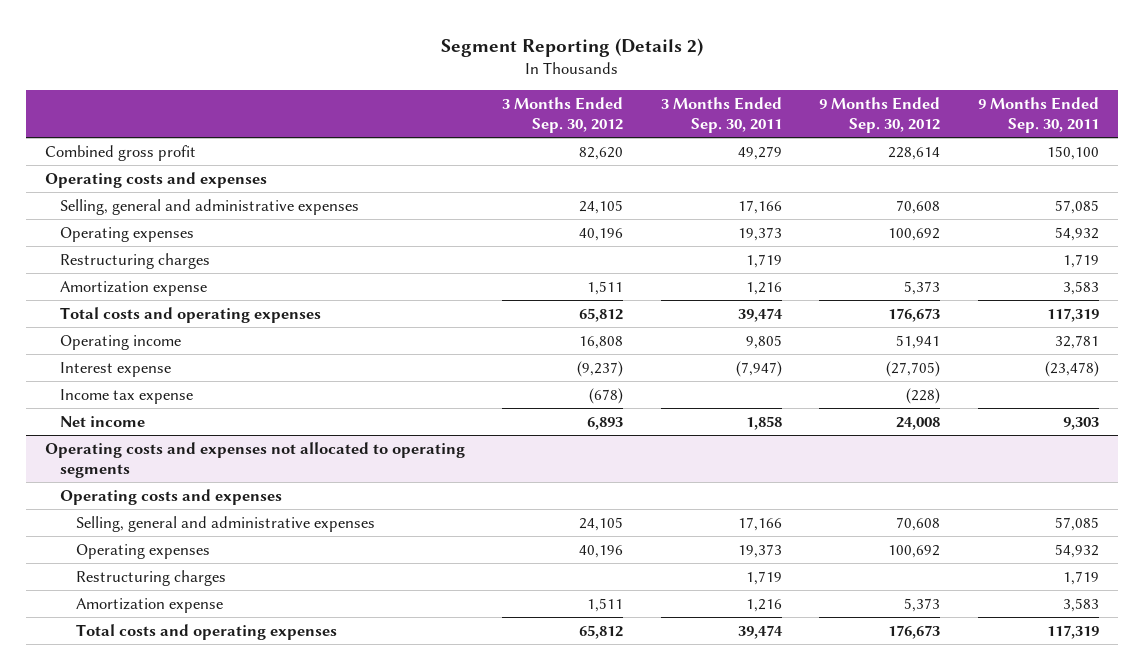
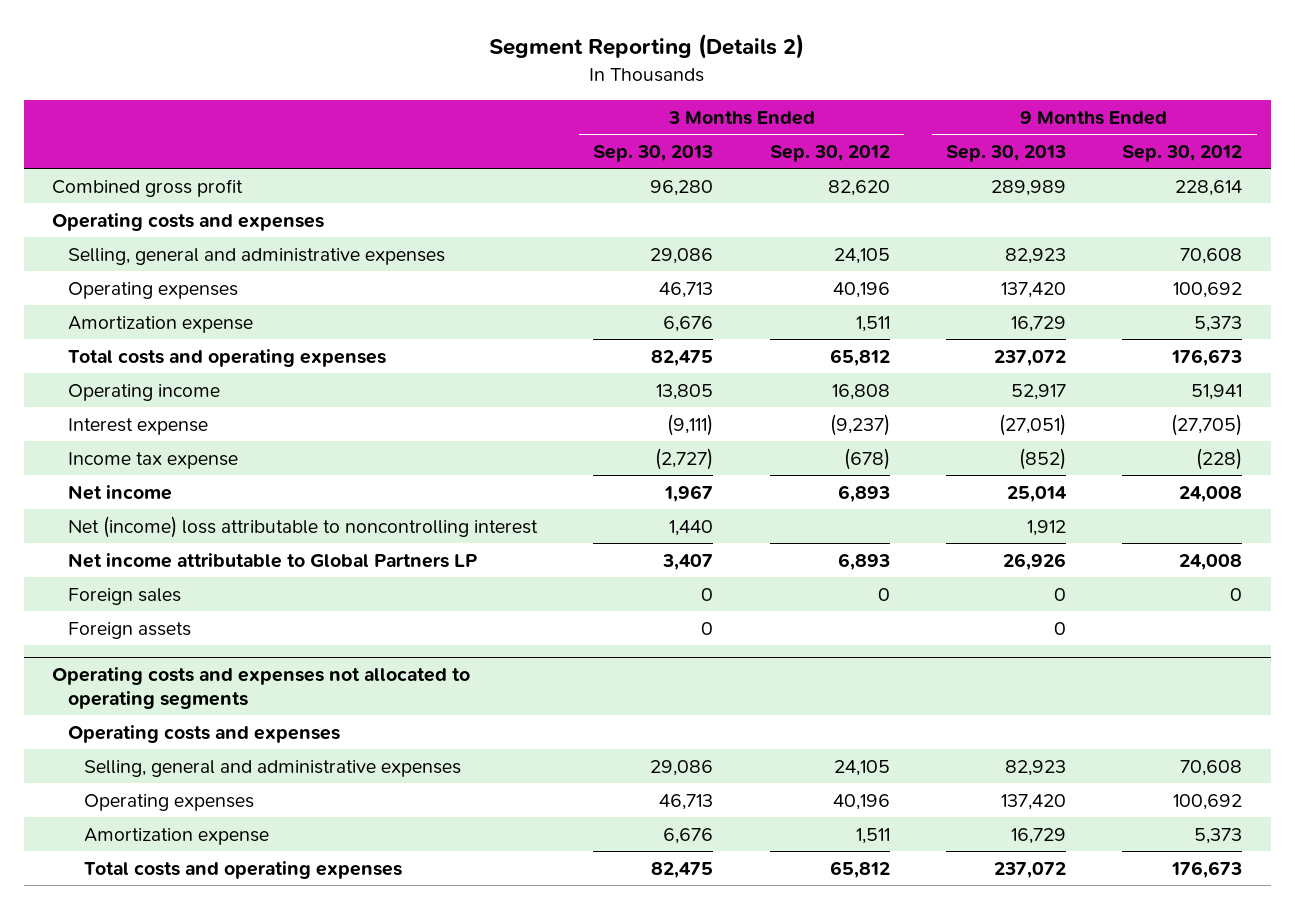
[660,96,782,133] 3 Months Ended Sep. 30, 2011 -> none
[977,96,1099,133] 9 Months Ended Sep. 30, 2011 -> none
none -> [593,144,714,162] Sep. 30, 2013
none -> [946,144,1067,162] Sep. 30, 2013
[60,252,211,269] Restructuring charges -> none
none -> [67,515,538,538] Net (income) loss attributable to noncontrolling interest
none -> [67,552,477,568] Net income attributable to Global Partners LP
none -> [67,587,181,605] Foreign sales
none -> [67,621,191,639] Foreign assets
[75,569,226,586] Restructuring charges -> none

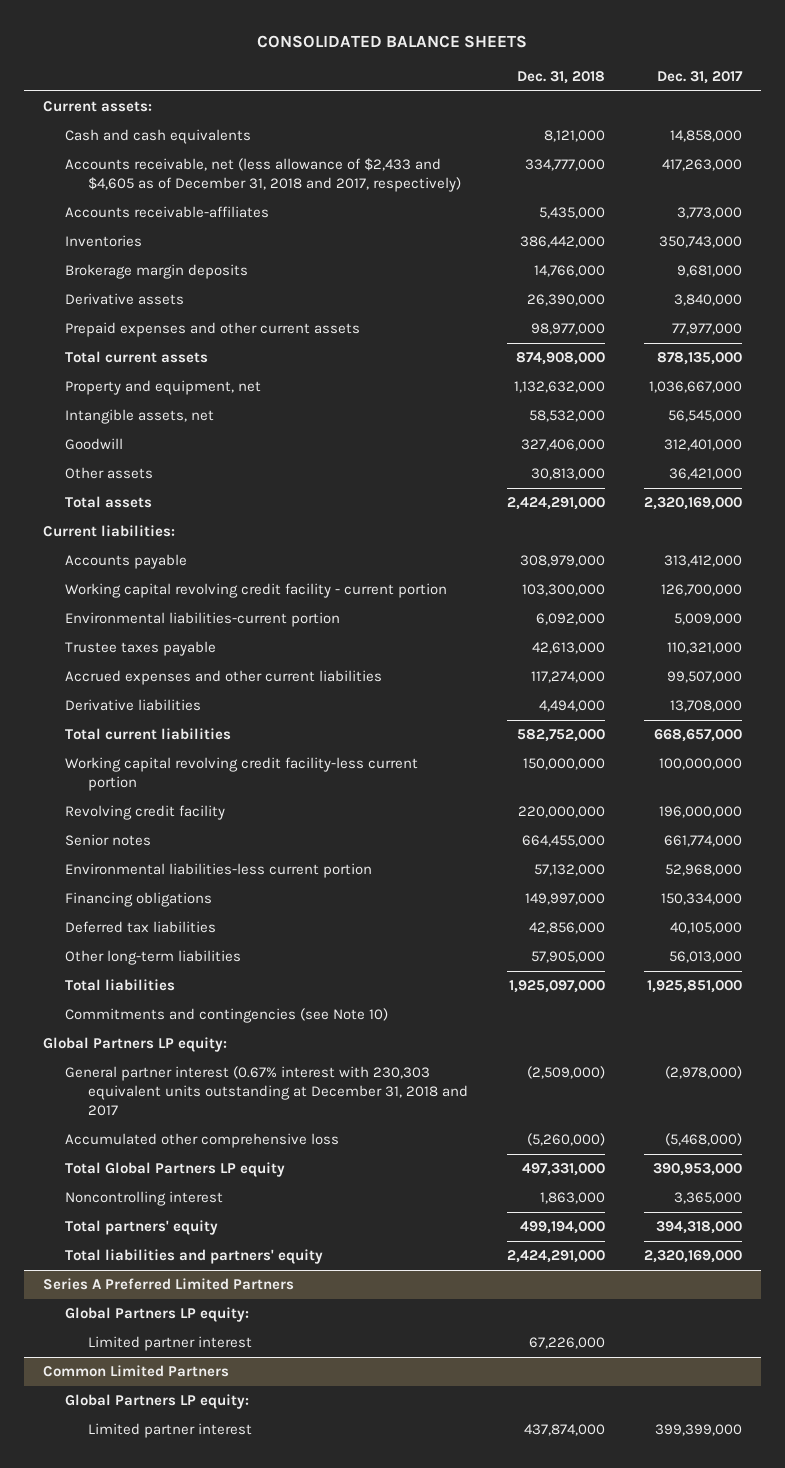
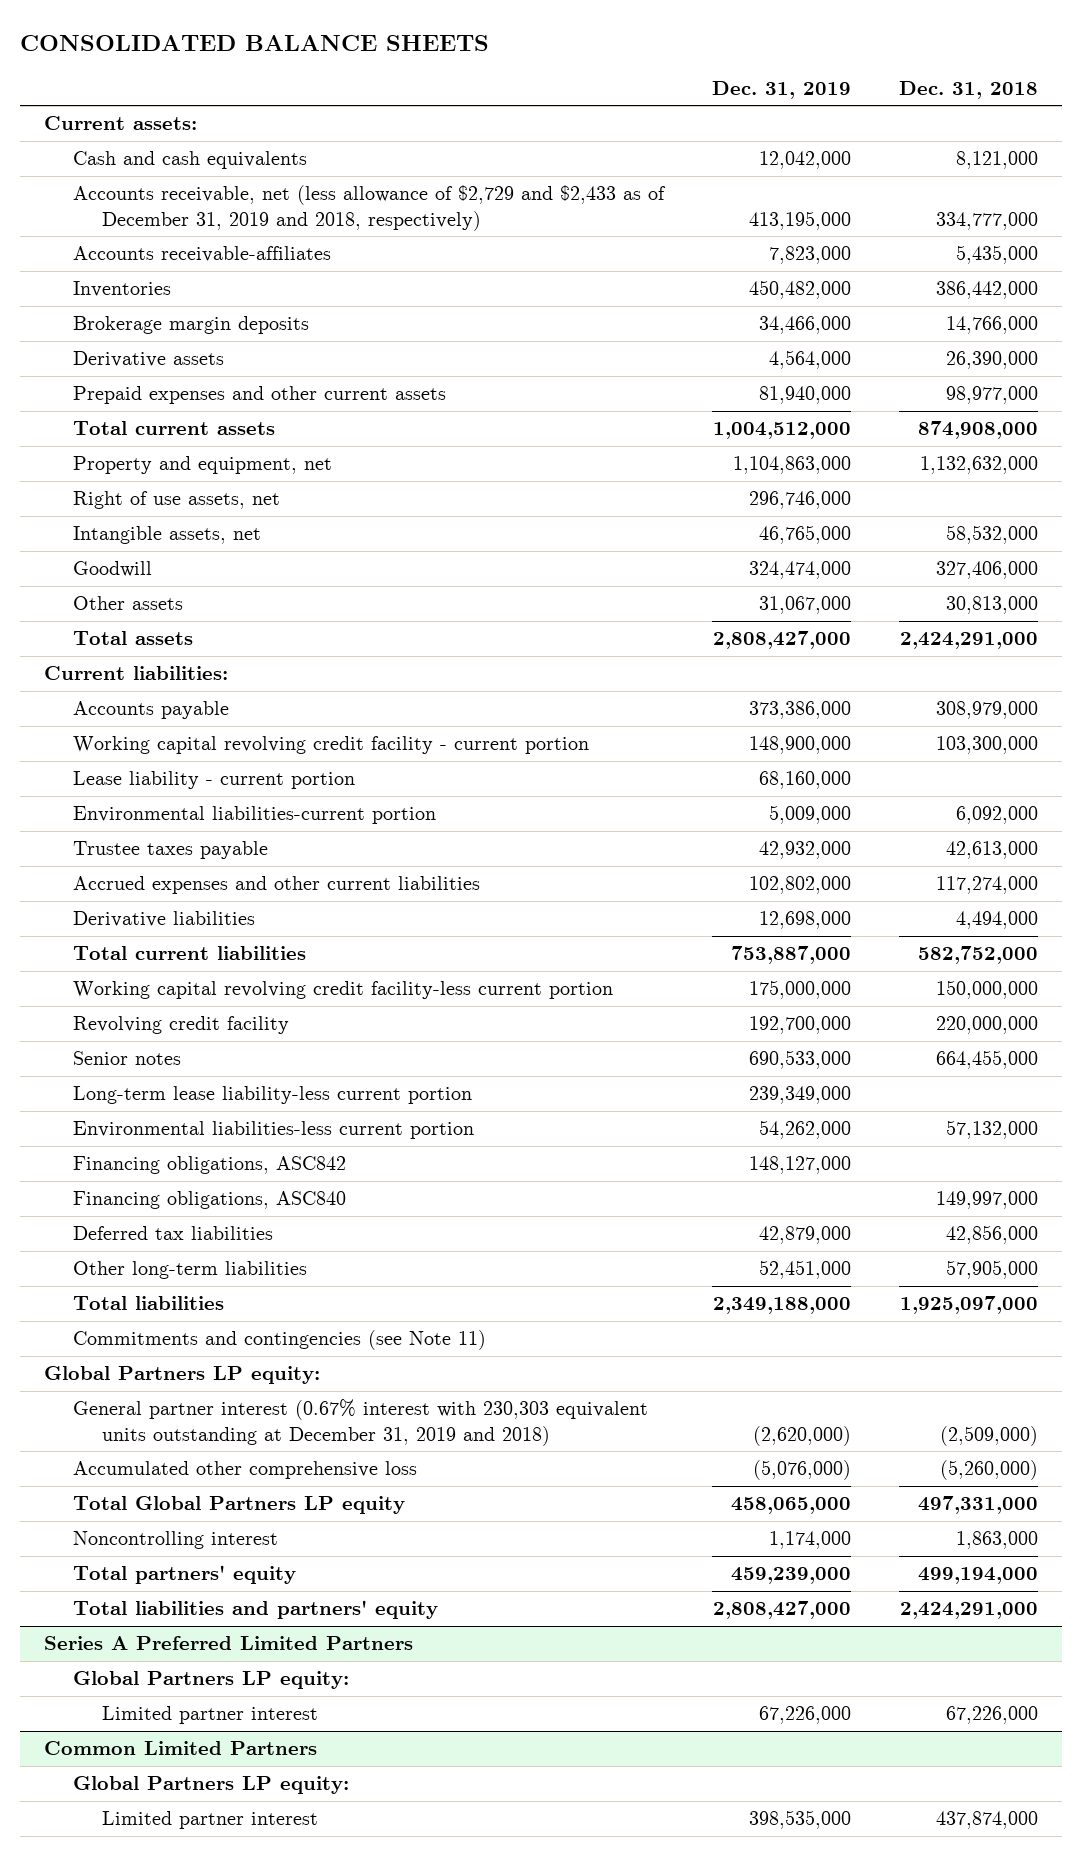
[656,70,743,84] Dec. 31, 2017 -> none
none -> [711,80,851,99] Dec. 31, 2019
[65,158,461,192] Accounts receivable, net (less allowance of $2,433 and $4,605 as of December 31, 2018 and 2017, respectively) -> [72,185,666,231] Accounts receivable, net (less allowance of $2,729 and $2,433 as of December 31, 2019 and 2018, respectively)
none -> [72,491,280,510] Right of use assets, net
none -> [72,771,355,790] Lease liability - current portion
none -> [72,1086,472,1105] Long-term lease liability-less current portion
none -> [72,1156,346,1175] Financing obligations, ASC842
[65,892,213,908] Financing obligations -> [72,1191,346,1210] Financing obligations, ASC840
[65,1008,389,1024] Commitments and contingencies (see Note 10) -> [72,1330,486,1351] Commitments and contingencies (see Note 11)
[65,1066,468,1116] General partner interest (0.67% interest with 230,303 equivalent units outstanding at December 31, 2018 and 2017 -> [72,1399,648,1446] General partner interest (0.67% interest with 230,303 equivalent units outstanding at December 31, 2019 and 2018)

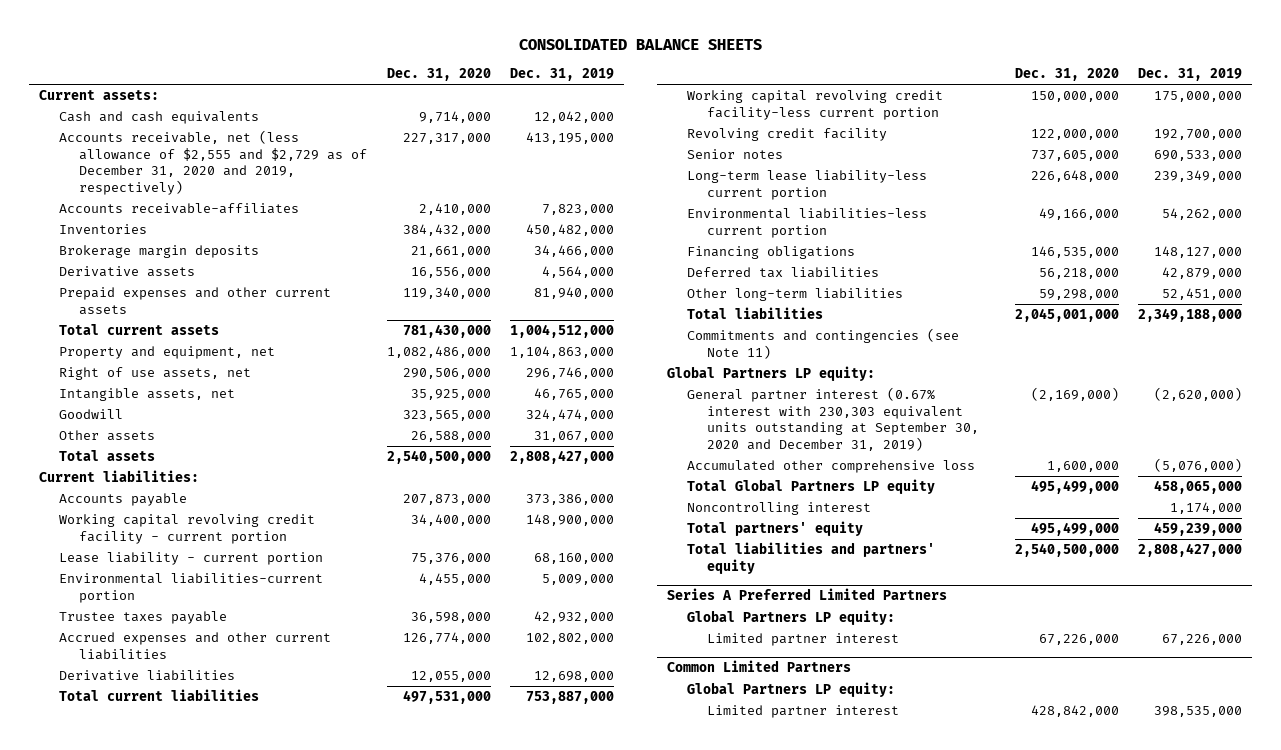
[898,80,1038,99] Dec. 31, 2018 -> none
none -> [386,68,491,82] Dec. 31, 2020
[72,185,666,231] Accounts receivable, net (less allowance of $2,729 and $2,433 as of December 31, 2019 and 2018, respectively) -> [59,130,368,195] Accounts receivable, net (less allowance of $2,555 and $2,729 as of December 31, 2020 and 2019, respectively)
[72,1191,346,1210] Financing obligations, ASC840 -> none
[72,1156,346,1175] Financing obligations, ASC842 -> [686,246,855,260] Financing obligations
[72,1399,648,1446] General partner interest (0.67% interest with 230,303 equivalent units outstanding at December 31, 2019 and 2018) -> [686,387,980,451] General partner interest (0.67% interest with 230,303 equivalent units outstanding at September 30, 2020 and December 31, 2019)

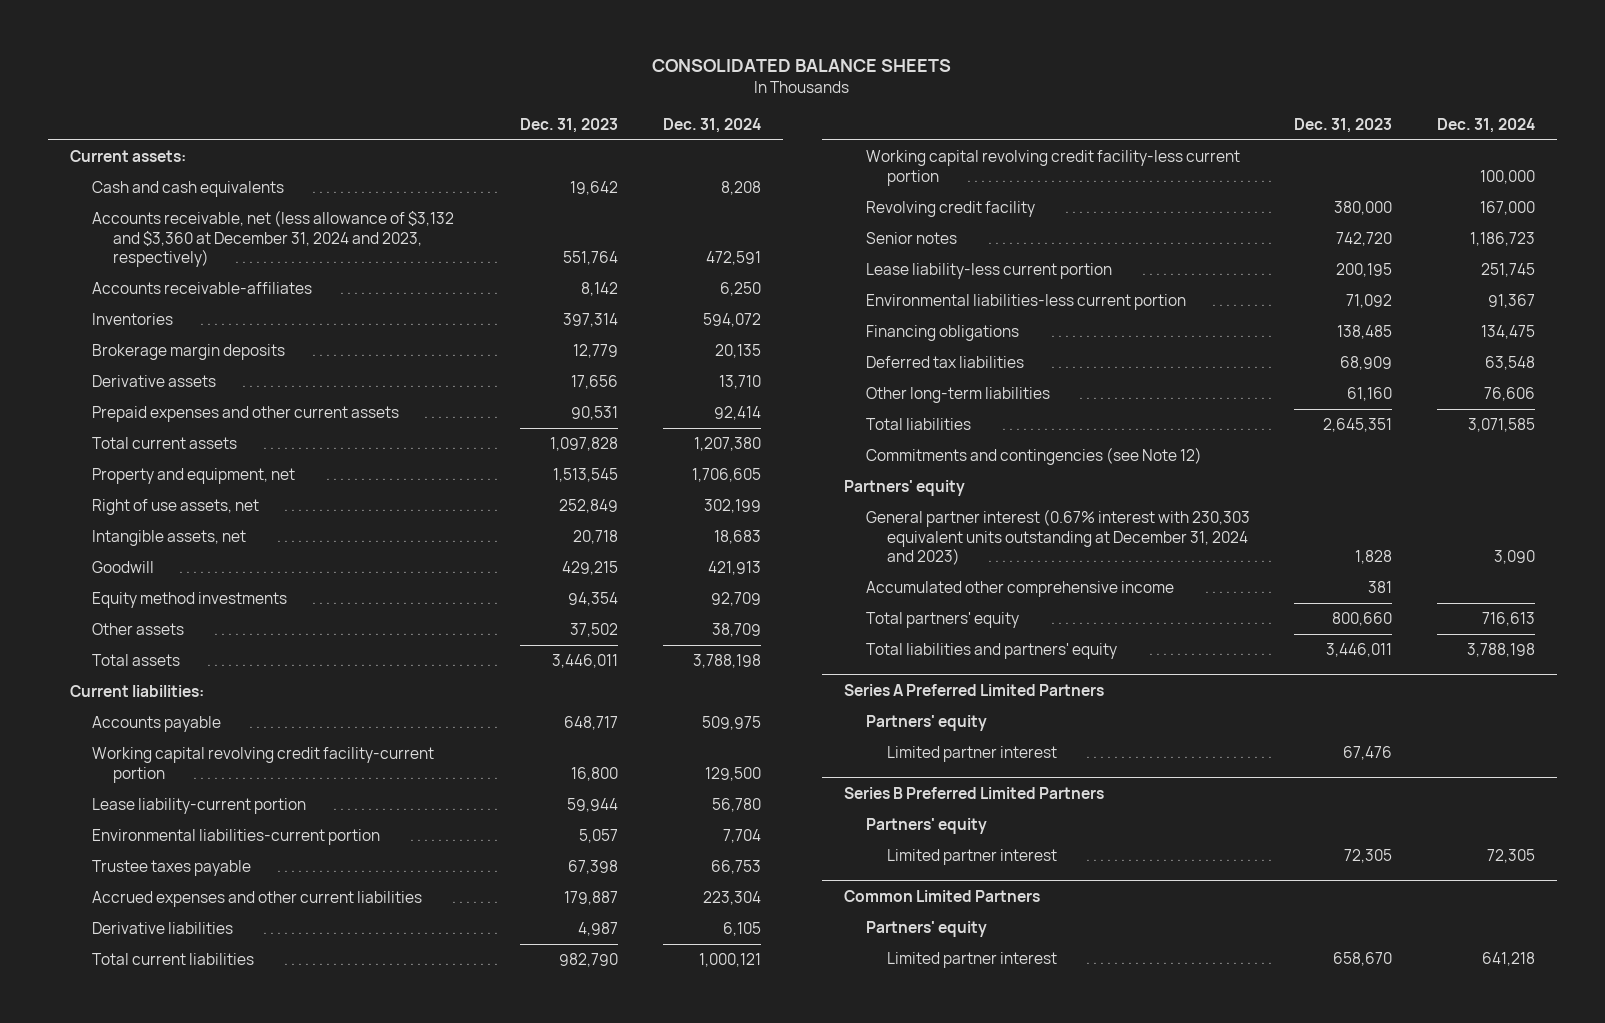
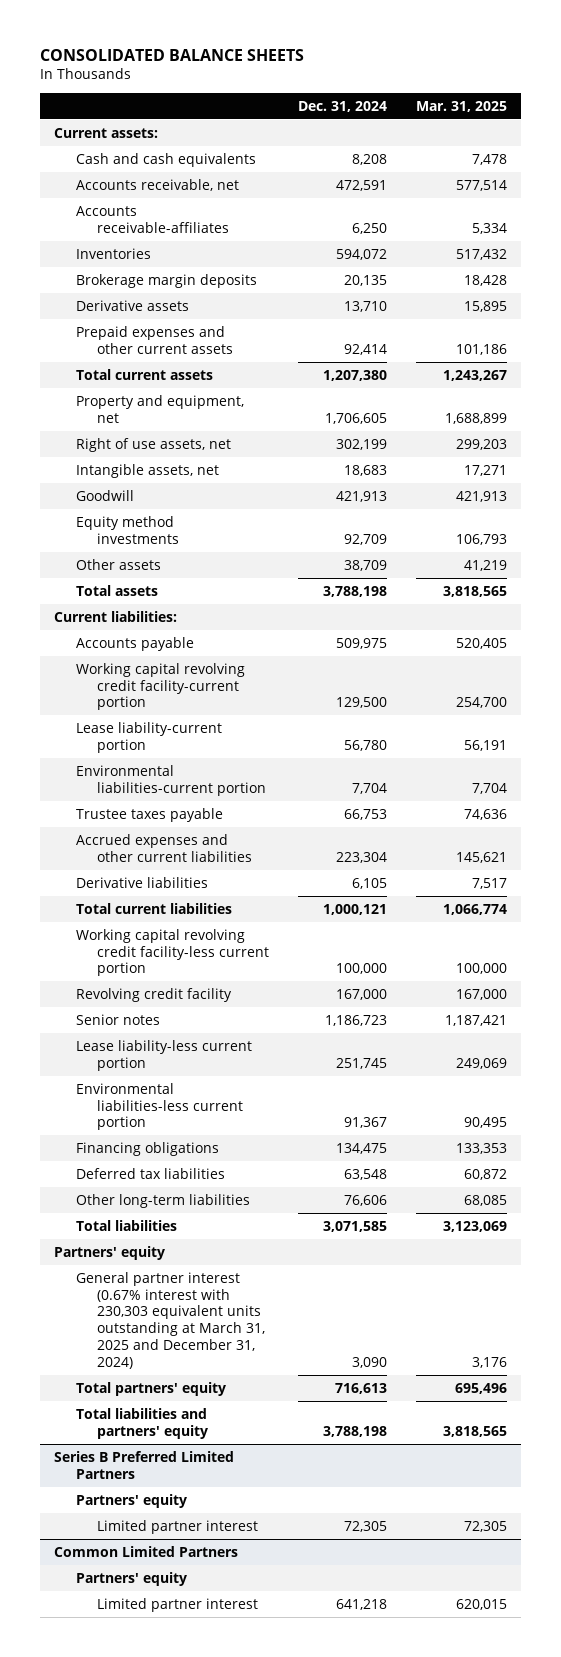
[520,117,619,133] Dec. 31, 2023 -> none
none -> [415,100,507,112] Mar. 31, 2025
[91,210,454,268] Accounts receivable, net (less allowance of $3,132 and $3,360 at December 31, 2024 and 2023, respectively) -> [75,178,239,191] Accounts receivable, net
[865,447,1202,466] Commitments and contingencies (see Note 12) -> none
[865,581,1174,598] Accumulated other comprehensive income -> none
[865,509,1250,566] General partner interest (0.67% interest with 230,303 equivalent units outstanding at December 31, 2024 and 2023) -> [75,1271,265,1369] General partner interest (0.67% interest with 230,303 equivalent units outstanding at March 31, 2025 and December 31, 2024)
[843,684,1104,697] Series A Preferred Limited Partners -> none
[865,715,987,732] Partners' equity -> none
[887,746,1058,763] Limited partner interest -> none

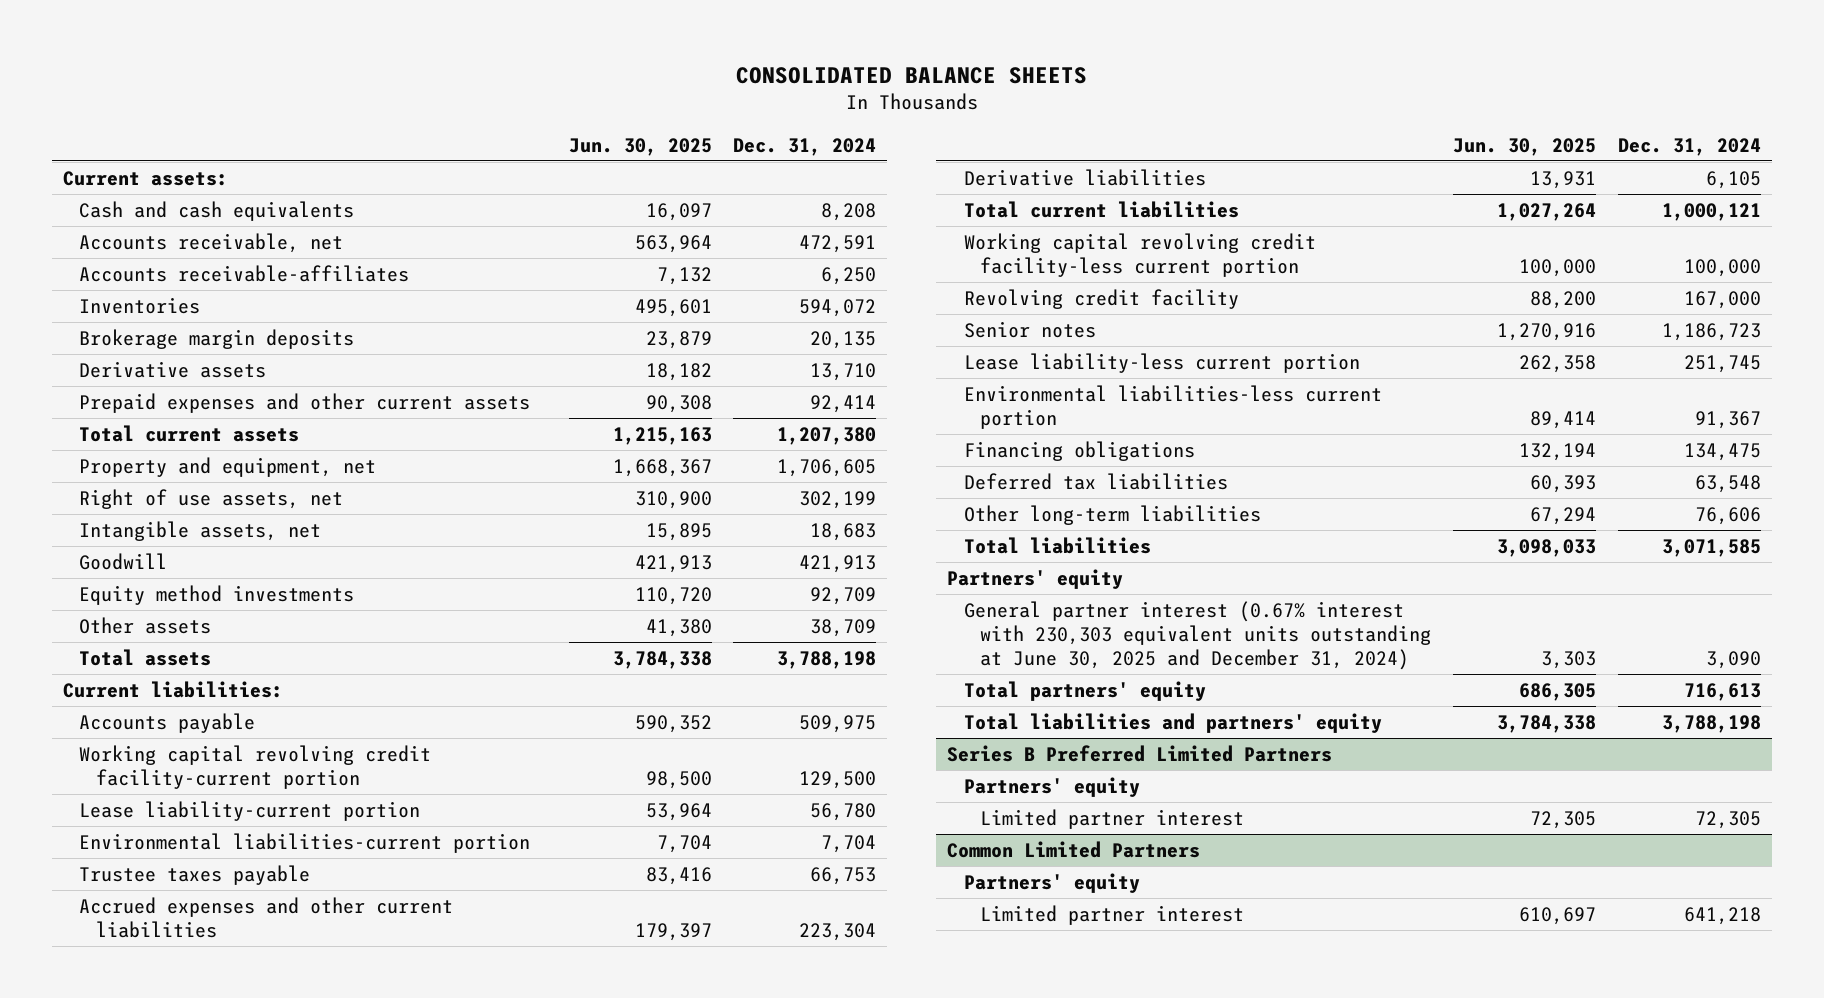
[415,100,507,112] Mar. 31, 2025 -> none
none -> [568,137,712,156] Jun. 30, 2025
[75,1271,265,1369] General partner interest (0.67% interest with 230,303 equivalent units outstanding at March 31, 2025 and December 31, 2024) -> [963,600,1432,671] General partner interest (0.67% interest with 230,303 equivalent units outstanding at June 30, 2025 and December 31, 2024)

